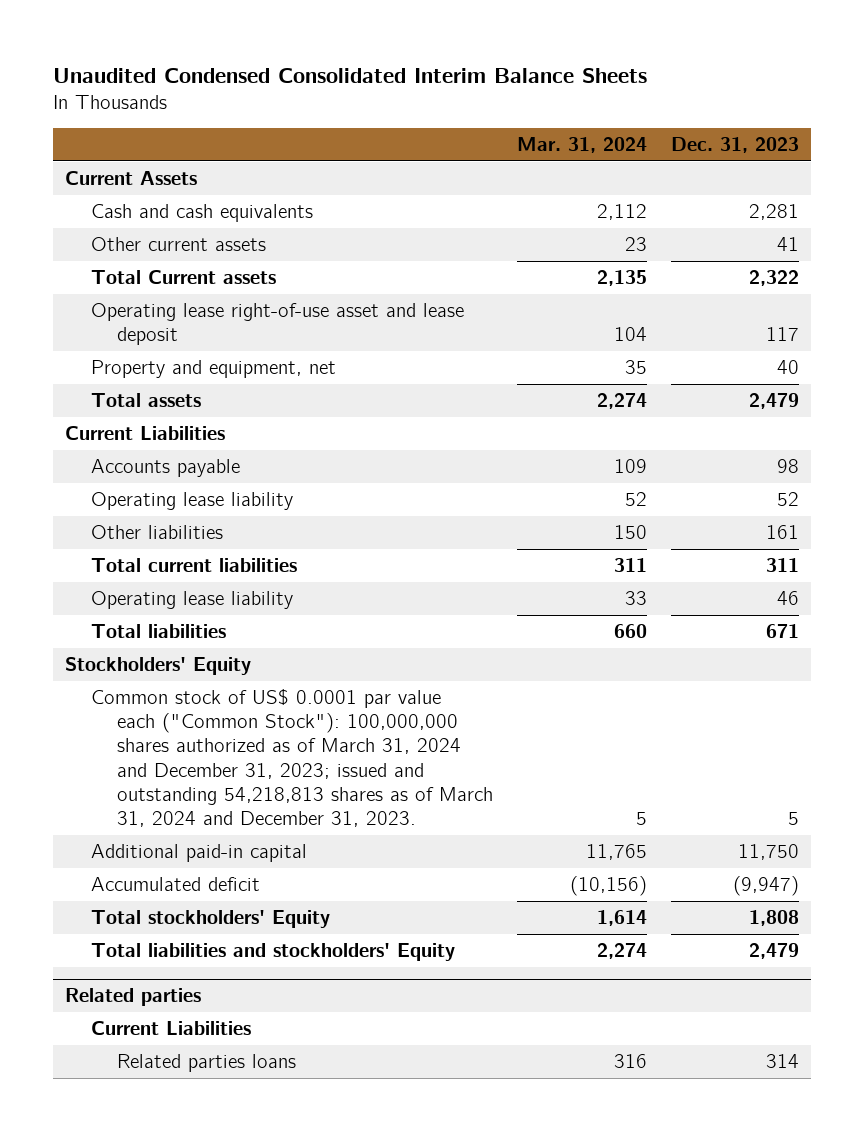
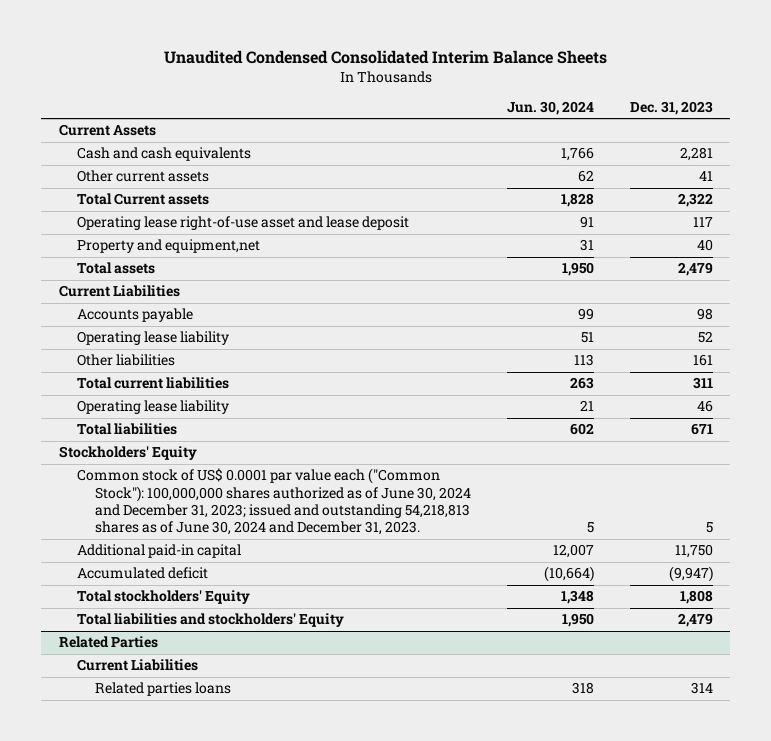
[517,137,648,154] Mar. 31, 2024 -> none
none -> [506,100,594,115] Jun. 30, 2024
[90,360,336,379] Property and equipment, net -> [77,239,261,254] Property and equipment,net
[90,689,493,827] Common stock of US$ 0.0001 par value each ("Common Stock"): 100,000,000 shares authorized as of March 31, 2024 and December 31, 2023; issued and outstanding 54,218,813 shares as of March 31, 2024 and December 31, 2023. -> [77,468,472,536] Common stock of US$ 0.0001 par value each ("Common Stock"): 100,000,000 shares authorized as of June 30, 2024 and December 31, 2023; issued and outstanding 54,218,813 shares as of June 30, 2024 and December 31, 2023.
[64,988,201,1007] Related parties -> [58,636,158,649] Related Parties

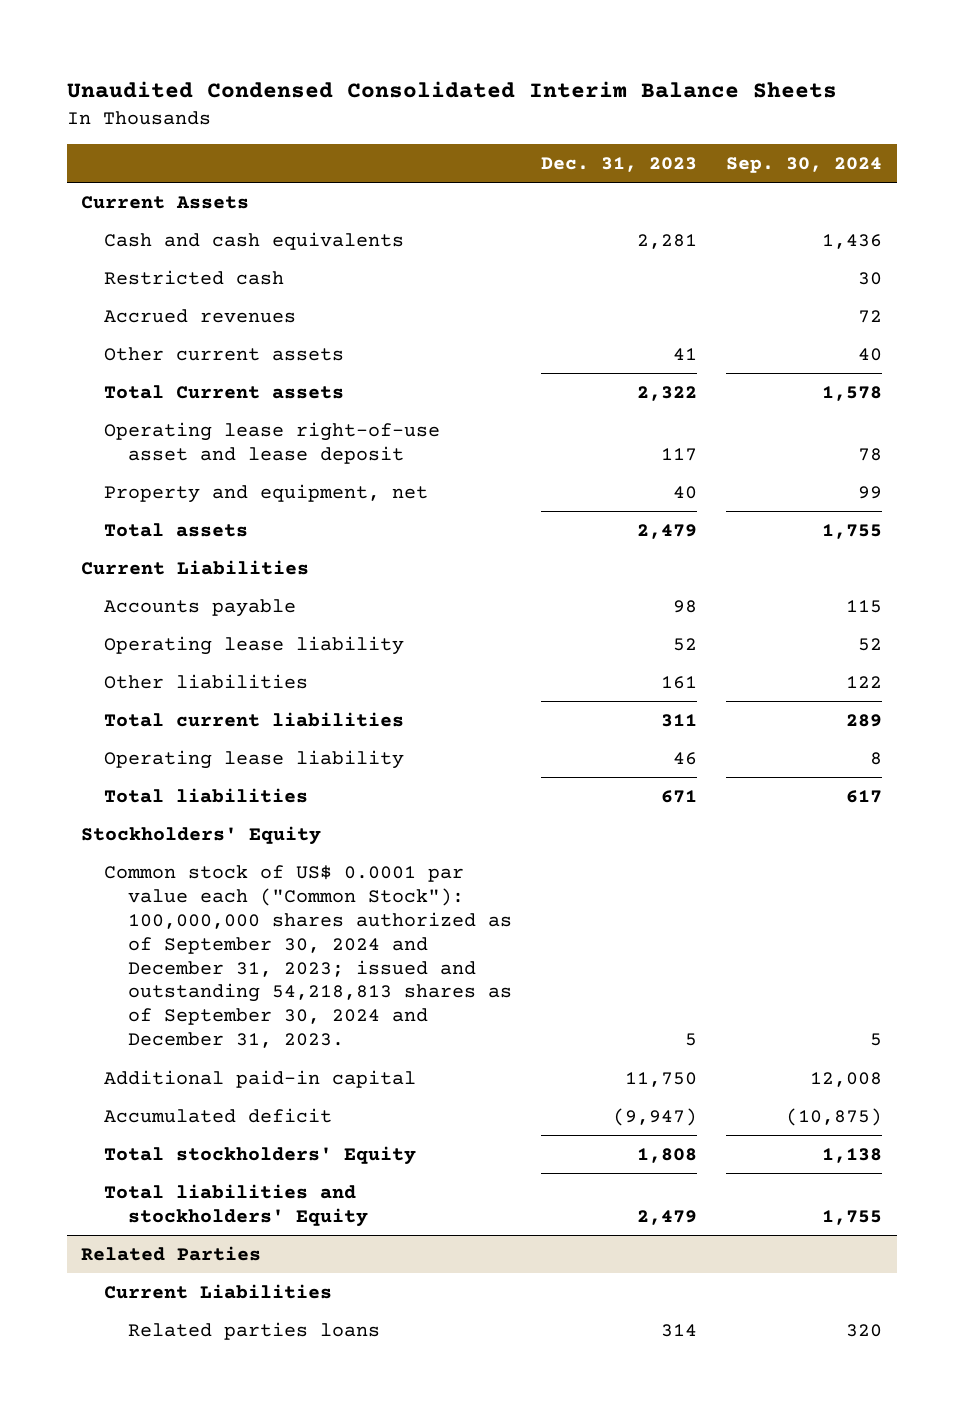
[506,100,594,115] Jun. 30, 2024 -> none
none -> [725,157,882,174] Sep. 30, 2024
none -> [104,269,285,285] Restricted cash
none -> [104,308,297,323] Accrued revenues
[77,239,261,254] Property and equipment,net -> [104,483,429,503] Property and equipment, net
[77,468,472,536] Common stock of US$ 0.0001 par value each ("Common Stock"): 100,000,000 shares authorized as of June 30, 2024 and December 31, 2023; issued and outstanding 54,218,813 shares as of June 30, 2024 and December 31, 2023. -> [104,864,512,1049] Common stock of US$ 0.0001 par value each ("Common Stock"): 100,000,000 shares authorized as of September 30, 2024 and December 31, 2023; issued and outstanding 54,218,813 shares as of September 30, 2024 and December 31, 2023.

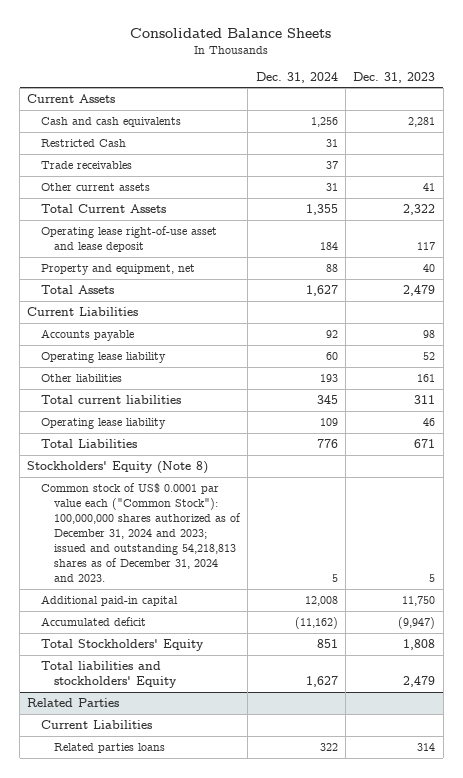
[66,81,837,99] Unaudited Condensed Consolidated Interim Balance Sheets -> [130,28,332,39] Consolidated Balance Sheets
[725,157,882,174] Sep. 30, 2024 -> none
none -> [255,71,338,83] Dec. 31, 2024
[104,269,285,285] Restricted cash -> [40,138,126,147] Restricted Cash
[104,308,297,323] Accrued revenues -> [40,160,132,169] Trade receivables
[104,384,345,399] Total Current assets -> [40,203,166,213] Total Current Assets
[104,522,249,537] Total assets -> [40,284,114,294] Total Assets
[104,787,309,803] Total liabilities -> [40,438,137,448] Total Liabilities
[81,825,322,845] Stockholders' Equity -> [27,460,209,474] Stockholders' Equity (Note 8)
[104,864,512,1049] Common stock of US$ 0.0001 par value each ("Common Stock"): 100,000,000 shares authorized as of September 30, 2024 and December 31, 2023; issued and outstanding 54,218,813 shares as of September 30, 2024 and December 31, 2023. -> [40,482,242,582] Common stock of US$ 0.0001 par value each ("Common Stock"): 100,000,000 shares authorized as of December 31, 2024 and 2023; issued and outstanding 54,218,813 shares as of December 31, 2024 and 2023.
[104,1145,417,1165] Total stockholders' Equity -> [40,638,204,651] Total Stockholders' Equity

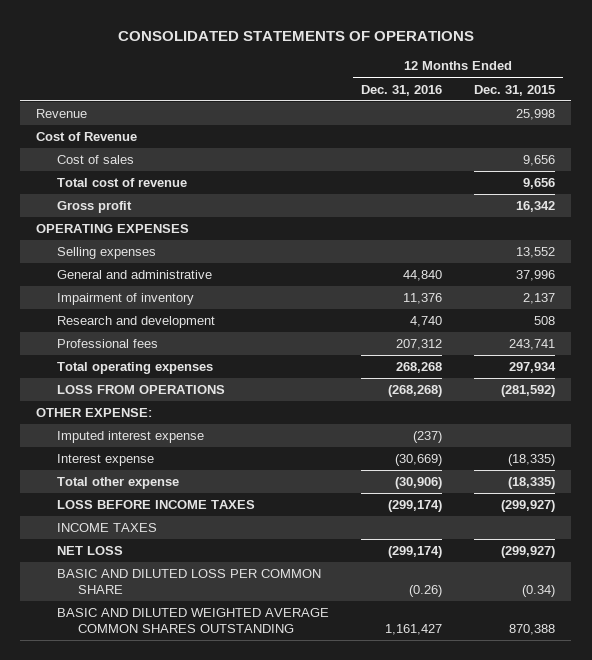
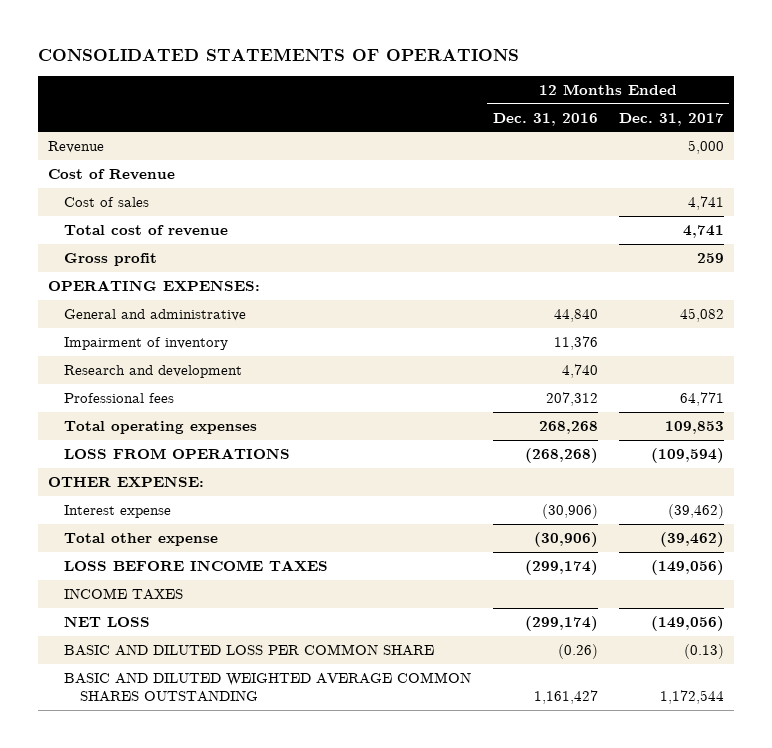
[474,84,556,96] Dec. 31, 2015 -> none
none -> [618,112,724,126] Dec. 31, 2017
[57,247,157,260] Selling expenses -> none
[36,224,190,234] OPERATING EXPENSES -> [48,280,261,292] OPERATING EXPENSES:
[57,431,205,444] Imputed interest expense -> none
[395,454,443,467] (30,669) -> [541,504,598,520] (30,906)

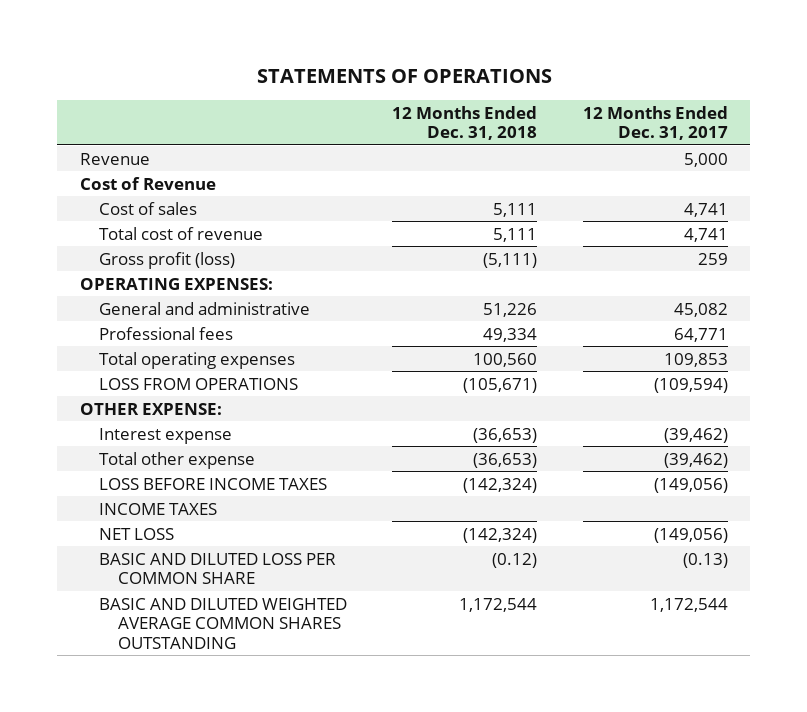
[37,47,519,61] CONSOLIDATED STATEMENTS OF OPERATIONS -> [256,69,552,84] STATEMENTS OF OPERATIONS
[492,112,598,126] Dec. 31, 2016 -> none
none -> [392,105,538,141] 12 Months Ended Dec. 31, 2018
[64,253,158,267] Gross profit -> [98,251,235,269] Gross profit (loss)
[64,337,229,351] Impairment of inventory -> none
[64,365,243,379] Research and development -> none

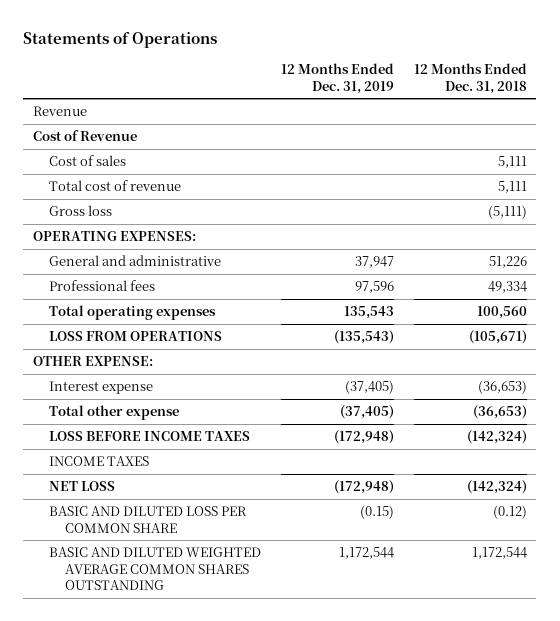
[256,69,552,84] STATEMENTS OF OPERATIONS -> [23,31,218,48] Statements of Operations
[582,105,728,141] 12 Months Ended Dec. 31, 2017 -> none
none -> [280,63,394,94] 12 Months Ended Dec. 31, 2019
[98,251,235,269] Gross profit (loss) -> [49,205,113,217] Gross loss

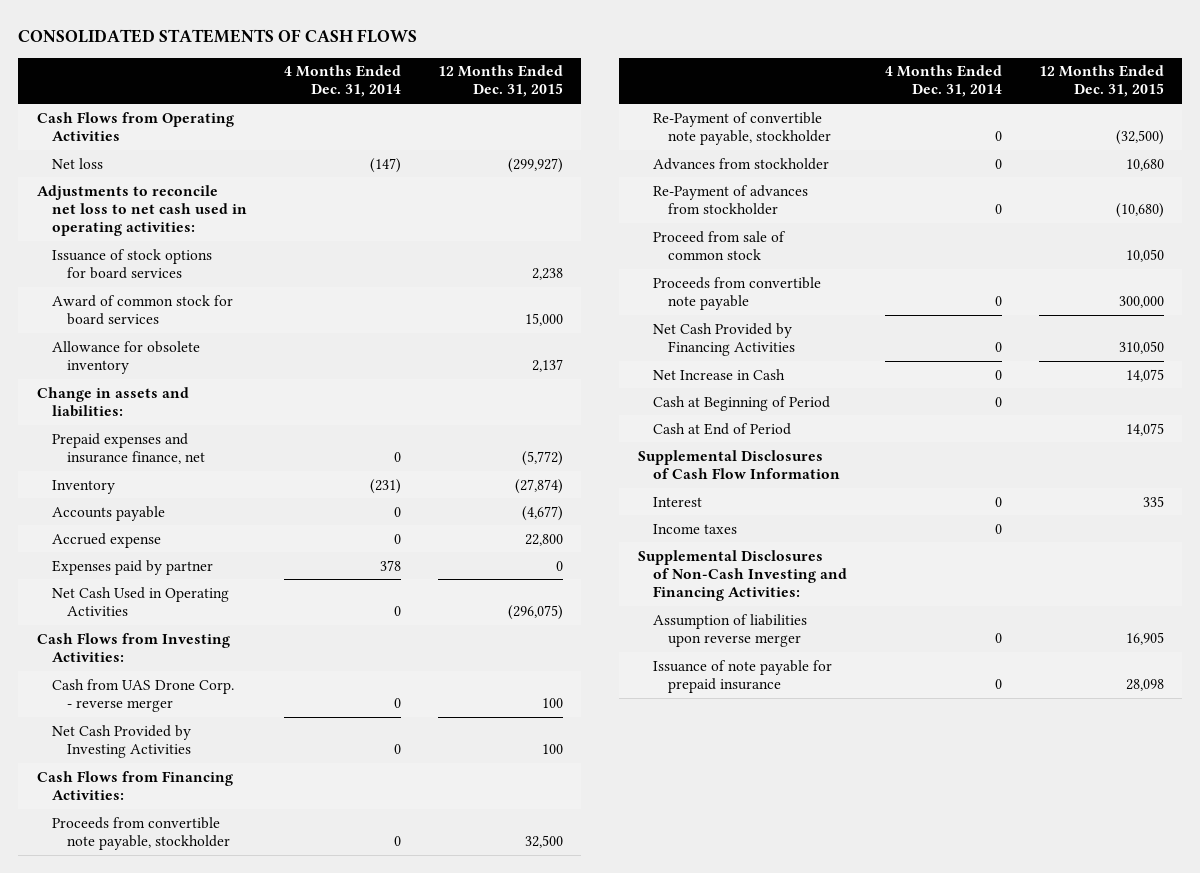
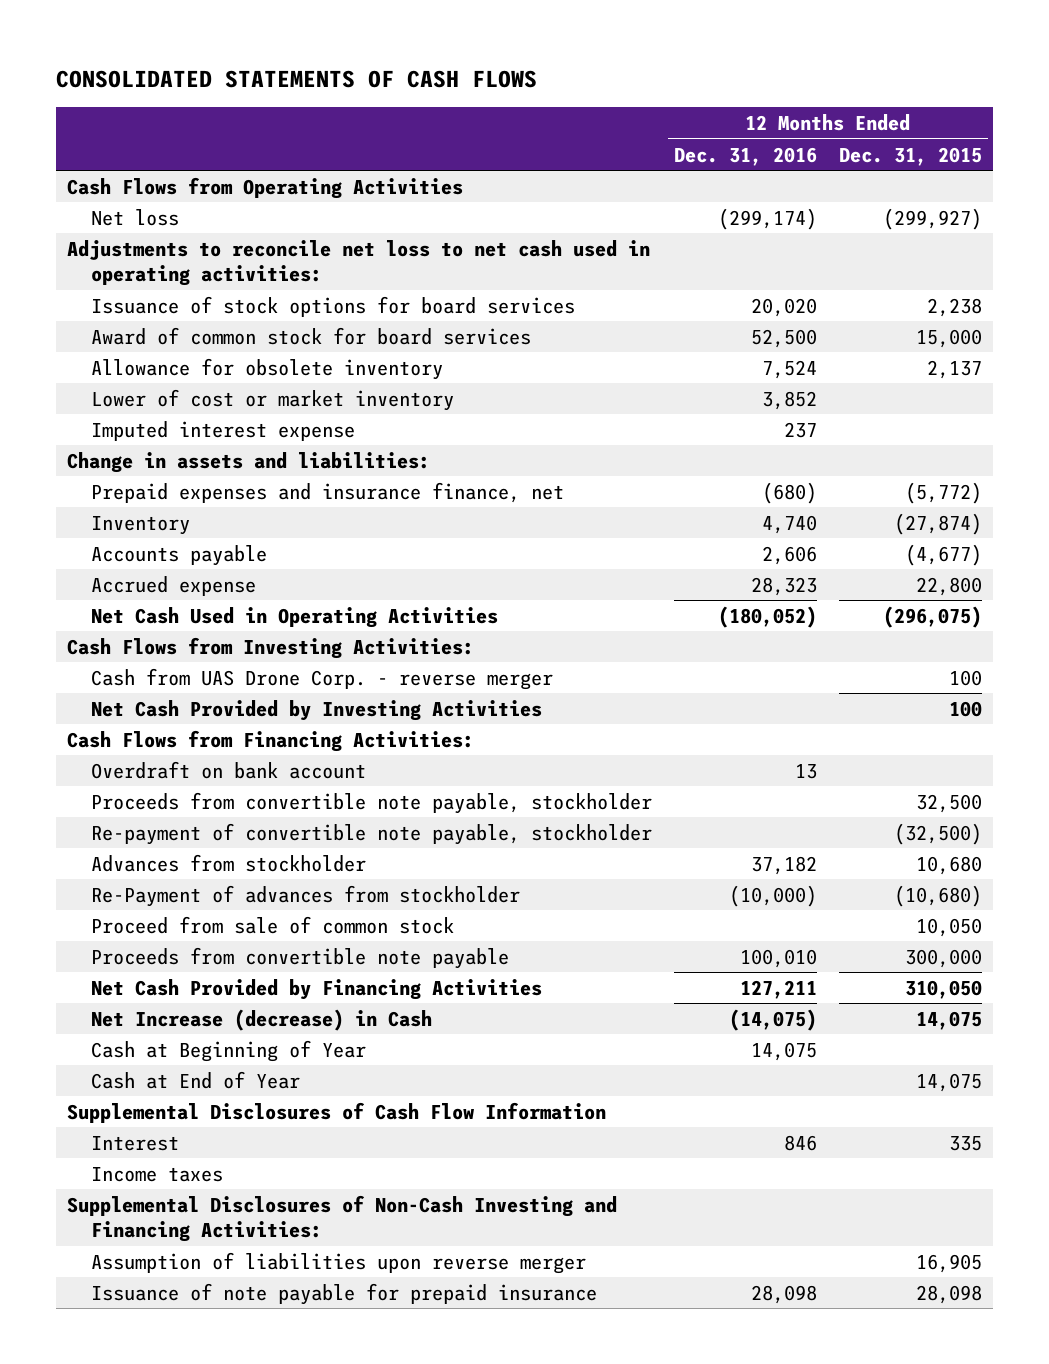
[283,65,401,98] 4 Months Ended Dec. 31, 2014 -> none
none -> [673,146,817,166] Dec. 31, 2016
none -> [90,388,454,411] Lower of cost or market inventory
none -> [90,420,355,441] Imputed interest expense
[51,559,213,575] Expenses paid by partner -> none
none -> [90,760,366,779] Overdraft on bank account
[652,111,831,145] Re-Payment of convertible note payable, stockholder -> [90,822,652,845] Re-payment of convertible note payable, stockholder
[652,368,785,380] Net Increase in Cash -> [90,1008,432,1031] Net Increase (decrease) in Cash
[652,395,830,411] Cash at Beginning of Period -> [90,1039,366,1062] Cash at Beginning of Year
[652,422,791,435] Cash at End of Period -> [90,1070,300,1089] Cash at End of Year

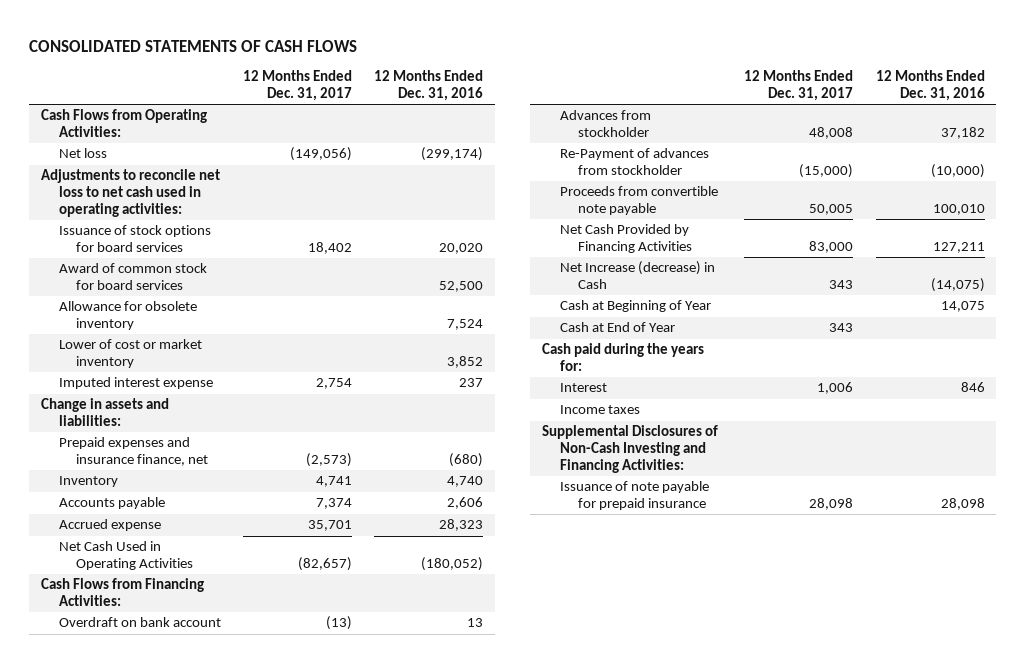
[838,146,982,166] Dec. 31, 2015 -> none
none -> [242,70,352,102] 12 Months Ended Dec. 31, 2017
[67,176,464,199] Cash Flows from Operating Activities -> [40,109,207,138] Cash Flows from Operating Activities:
[67,636,475,659] Cash Flows from Investing Activities: -> none
[90,667,553,690] Cash from UAS Drone Corp. - reverse merger -> none
[90,699,542,721] Net Cash Provided by Investing Activities -> none
[90,791,652,814] Proceeds from convertible note payable, stockholder -> none
[90,822,652,845] Re-payment of convertible note payable, stockholder -> none
[90,915,454,934] Proceed from sale of common stock -> none
[67,1101,607,1123] Supplemental Disclosures of Cash Flow Information -> none
none -> [541,343,704,372] Cash paid during the years for:
[90,1251,586,1274] Assumption of liabilities upon reverse merger -> none

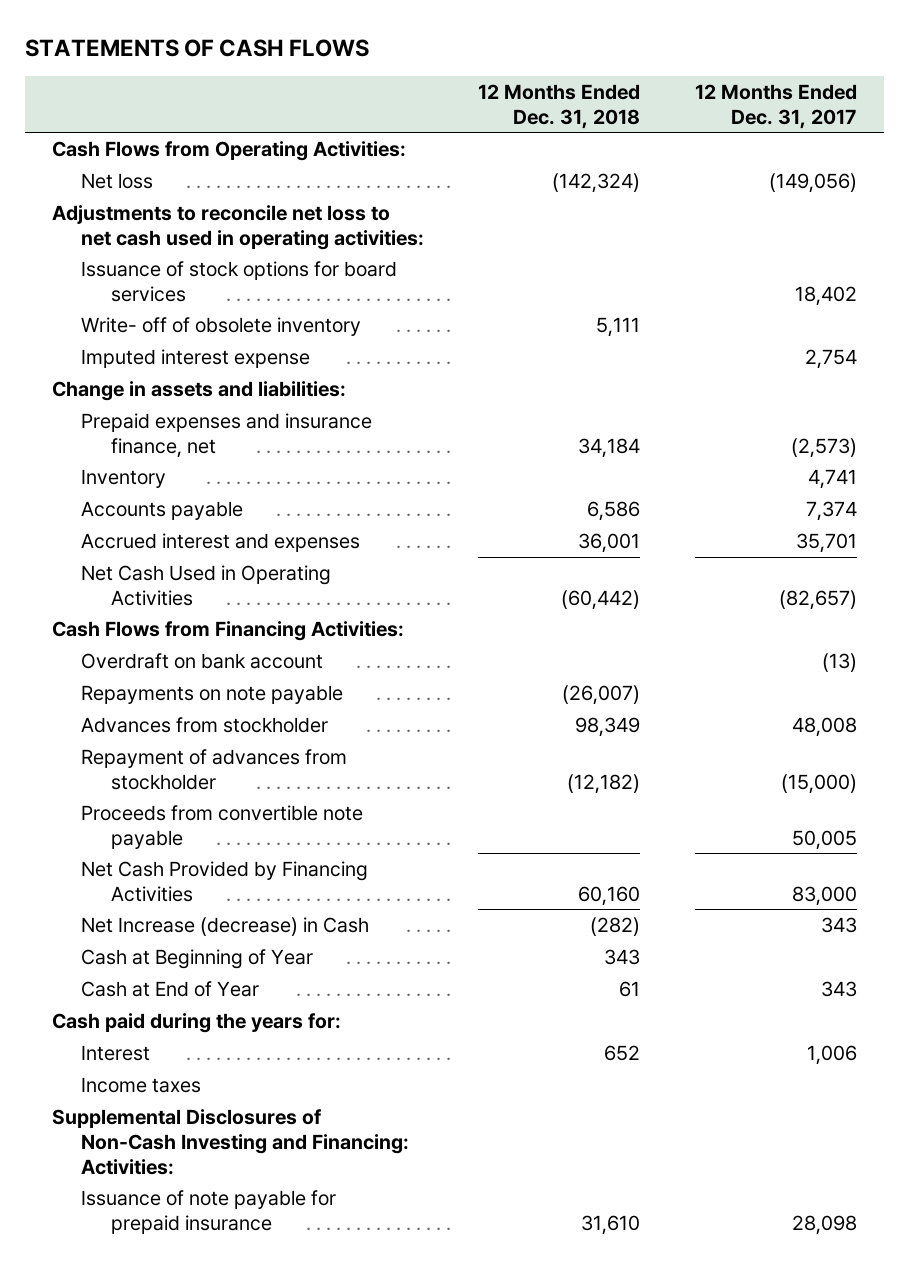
[29,39,358,52] CONSOLIDATED STATEMENTS OF CASH FLOWS -> [24,38,369,57] STATEMENTS OF CASH FLOWS
[374,70,484,102] 12 Months Ended Dec. 31, 2016 -> none
none -> [478,83,641,129] 12 Months Ended Dec. 31, 2018
[58,263,207,291] Award of common stock for board services -> none
[58,301,197,331] Allowance for obsolete inventory -> none
[58,339,202,369] Lower of cost or market inventory -> none
none -> [81,316,362,336] Write- off of obsolete inventory
[58,519,161,532] Accrued expense -> [81,532,361,552] Accrued interest and expenses
none -> [81,684,344,704] Repayments on note payable
[559,148,709,176] Re-Payment of advances from stockholder -> [81,748,348,790] Repayment of advances from stockholder
[541,425,718,474] Supplemental Disclosures of Non-Cash Investing and Financing Activities: -> [51,1108,410,1175] Supplemental Disclosures of Non-Cash Investing and Financing: Activities:

